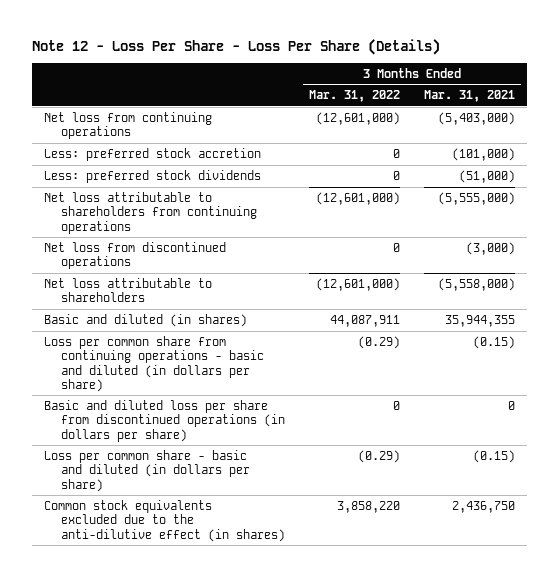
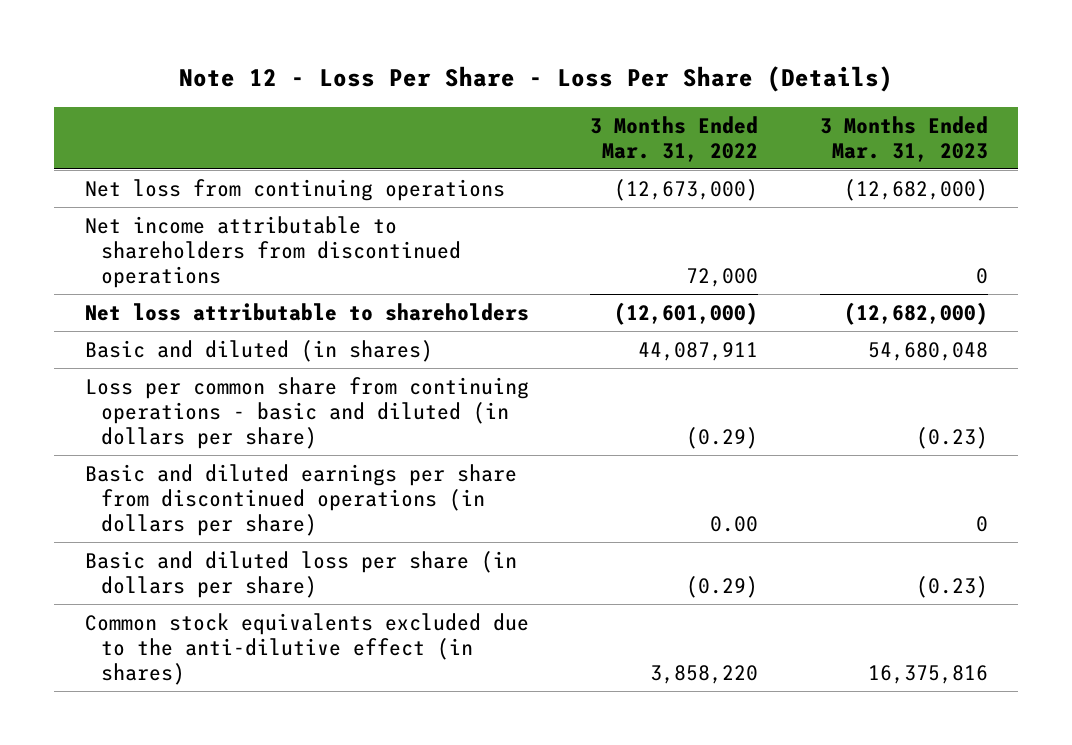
[423,90,515,103] Mar. 31, 2021 -> none
none -> [819,115,988,162] 3 Months Ended Mar. 31, 2023
[43,148,261,162] Less: preferred stock accretion -> none
[43,170,261,184] Less: preferred stock dividends -> none
[43,192,257,234] Net loss attributable to shareholders from continuing operations -> none
[315,112,400,126] (12,601,000) -> [614,178,759,201] (12,673,000)
[43,242,226,270] Net loss from discontinued operations -> [84,215,461,288] Net income attributable to shareholders from discontinued operations
[392,243,400,253] 0 -> [686,267,759,287] 72,000
[43,400,285,442] Basic and diluted loss per share from discontinued operations (in dollars per share) -> [84,463,517,536] Basic and diluted earnings per share from discontinued operations (in dollars per share)
[392,401,400,411] 0 -> [710,515,759,532] 0.00
[43,450,250,492] Loss per common share - basic and diluted (in dollars per share) -> [84,550,517,598] Basic and diluted loss per share (in dollars per share)

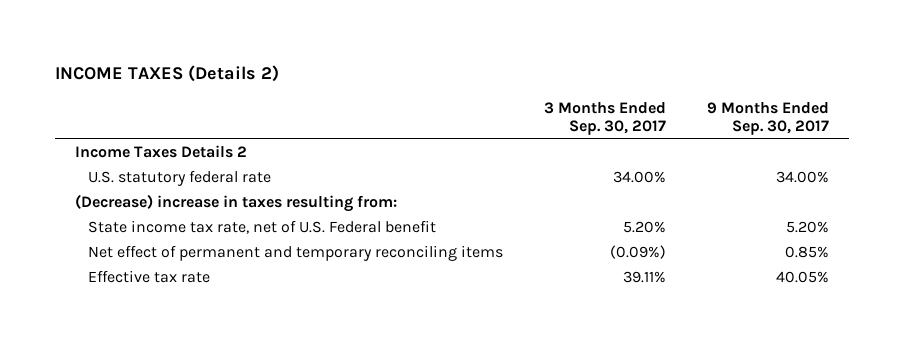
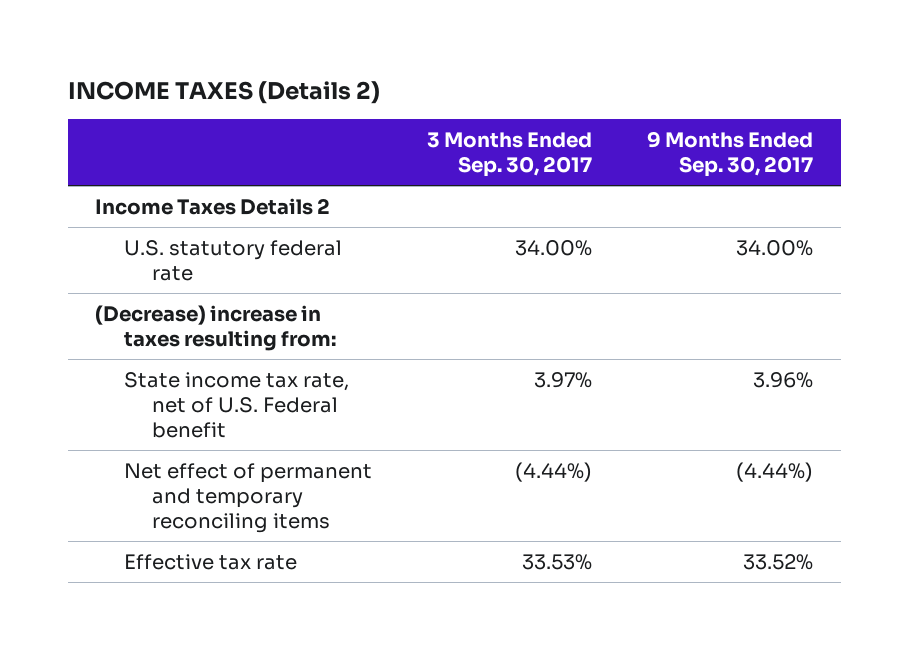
[622,221,666,234] 5.20% -> [533,371,592,388] 3.97%
[785,221,829,234] 5.20% -> [752,371,813,388] 3.96%
[609,245,666,260] (0.09%) -> [514,461,592,482] (4.44%)
[784,246,829,259] 0.85% -> [735,461,813,482] (4.44%)
[622,271,666,284] 39.11% -> [521,553,592,570] 33.53%
[775,271,829,284] 40.05% -> [742,553,813,570] 33.52%

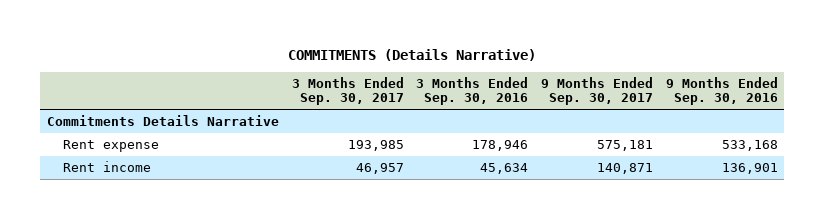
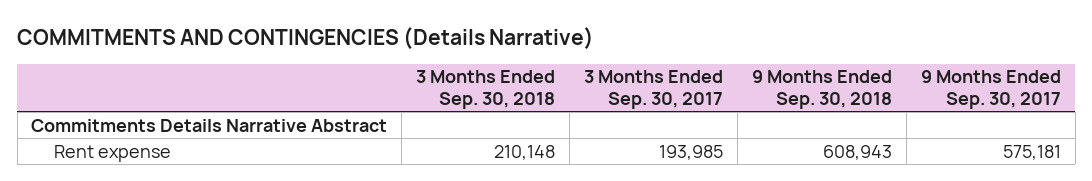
[288,48,537,61] COMMITMENTS (Details Narrative) -> [17,27,595,50] COMMITMENTS AND CONTINGENCIES (Details Narrative)
[416,76,529,106] 3 Months Ended Sep. 30, 2016 -> none
[665,76,778,106] 9 Months Ended Sep. 30, 2016 -> none
none -> [416,70,556,109] 3 Months Ended Sep. 30, 2018
none -> [752,70,893,109] 9 Months Ended Sep. 30, 2018
[46,115,279,127] Commitments Details Narrative -> [31,118,388,132] Commitments Details Narrative Abstract
[63,161,152,173] Rent income -> none

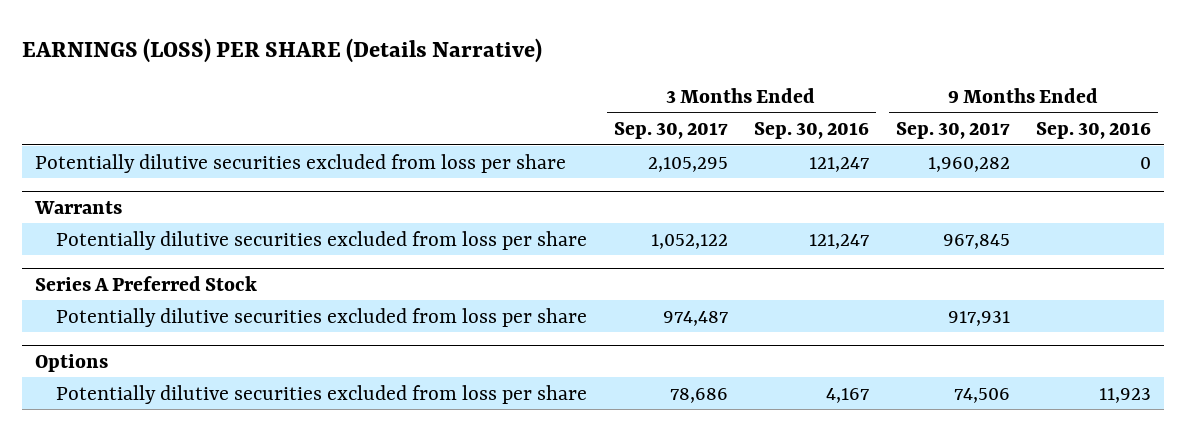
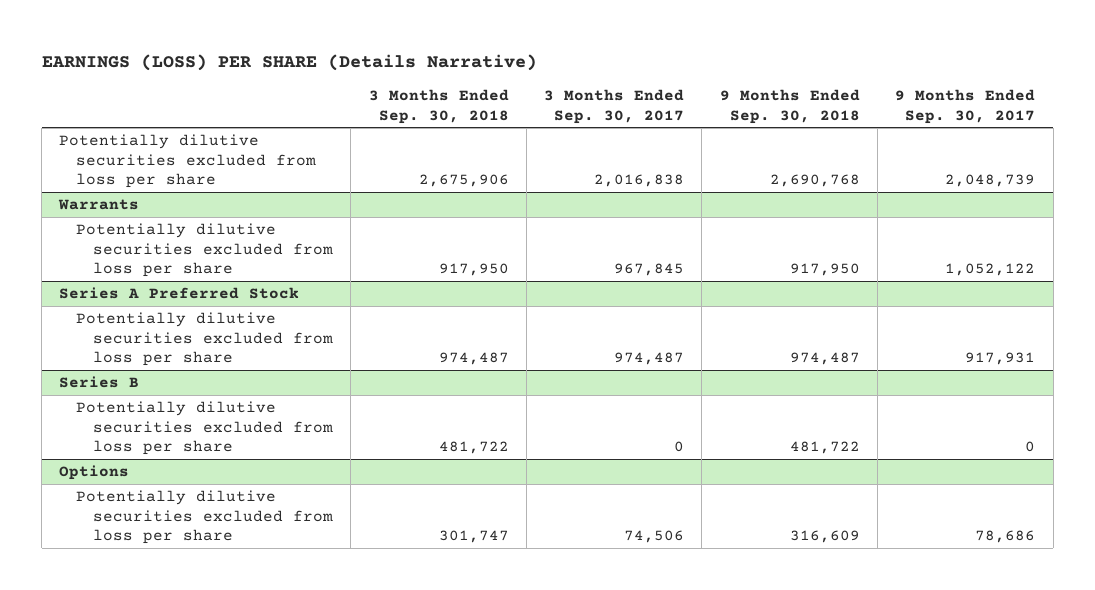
[754,122,870,140] Sep. 30, 2016 -> none
[1036,122,1152,140] Sep. 30, 2016 -> none
none -> [368,88,509,124] 3 Months Ended Sep. 30, 2018
none -> [719,88,860,124] 9 Months Ended Sep. 30, 2018
[647,156,728,172] 2,105,295 -> [594,174,685,188] 2,016,838
[927,156,1010,172] 1,960,282 -> [945,174,1036,188] 2,048,739
[650,233,728,249] 1,052,122 -> [614,263,685,277] 967,845
[942,233,1010,249] 967,845 -> [945,263,1036,277] 1,052,122
none -> [59,376,140,389] Series B
none -> [76,401,334,456] Potentially dilutive securities excluded from loss per share
[669,387,728,403] 78,686 -> [624,530,685,544] 74,506
[953,387,1010,403] 74,506 -> [975,530,1036,544] 78,686

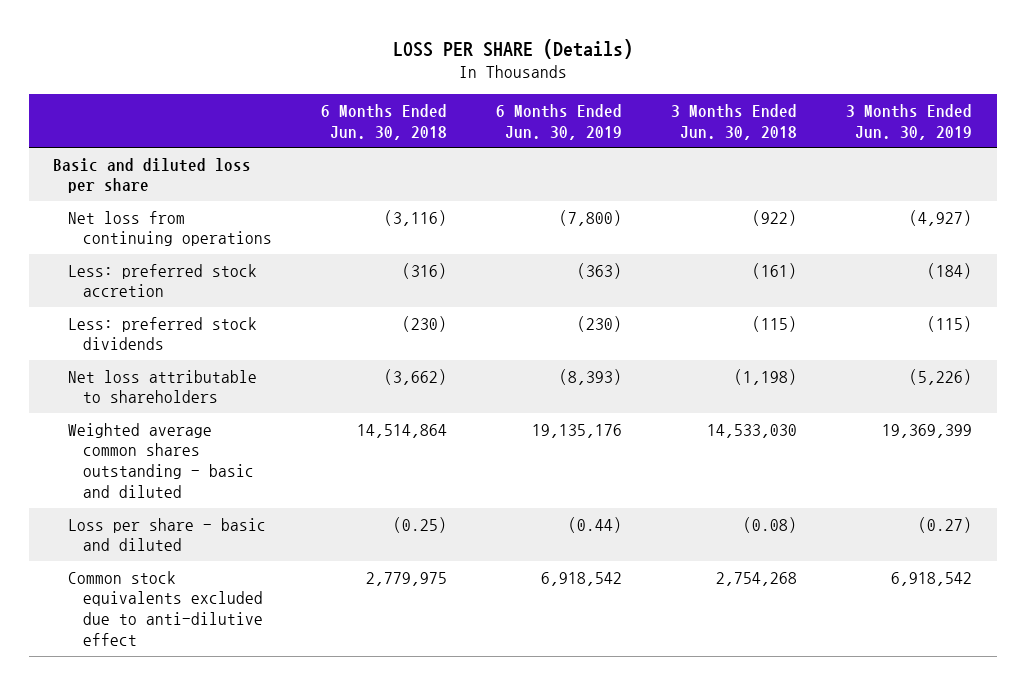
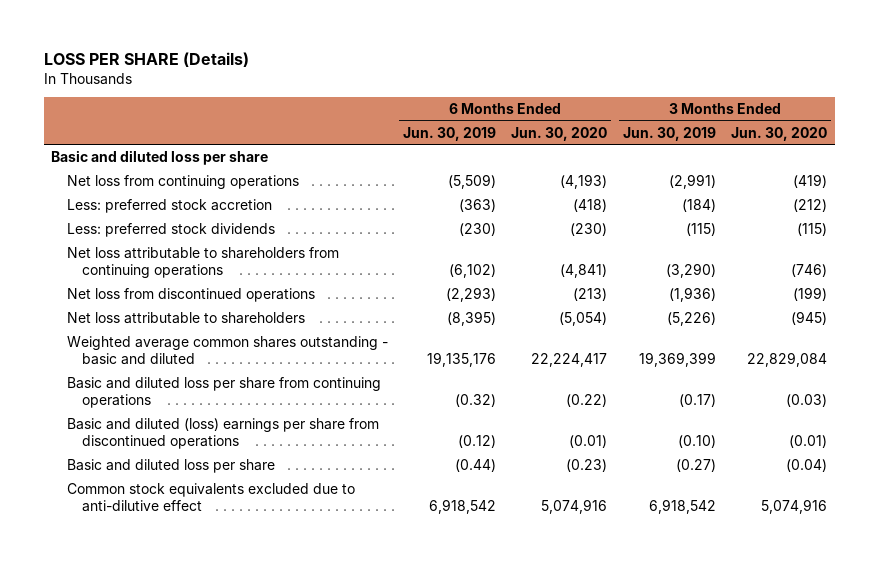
[321,103,448,140] 6 Months Ended Jun. 30, 2018 -> none
[671,103,798,140] 3 Months Ended Jun. 30, 2018 -> none
none -> [511,126,608,141] Jun. 30, 2020
none -> [731,126,828,141] Jun. 30, 2020
[559,209,623,226] (7,800) -> [448,173,497,189] (5,509)
[909,209,973,226] (4,927) -> [668,173,716,189] (2,991)
none -> [66,246,339,279] Net loss attributable to shareholders from continuing operations
none -> [66,287,315,302] Net loss from discontinued operations
[559,368,623,385] (8,393) -> [447,310,497,326] (8,395)
none -> [66,376,381,409] Basic and diluted loss per share from continuing operations
none -> [66,417,379,450] Basic and diluted (loss) earnings per share from discontinued operations
[68,517,267,552] Loss per share - basic and diluted -> [66,458,275,473] Basic and diluted loss per share

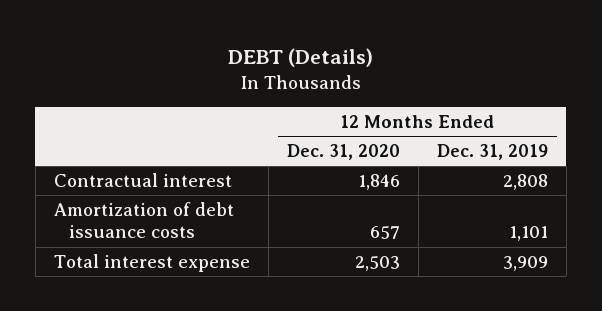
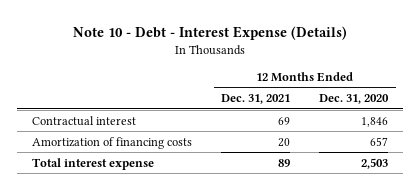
[227,47,373,67] DEBT (Details) -> [73,25,348,40] Note 10 - Debt - Interest Expense (Details)
[436,144,548,161] Dec. 31, 2019 -> none
none -> [221,94,291,105] Dec. 31, 2021
[53,201,234,239] Amortization of debt issuance costs -> [32,136,193,149] Amortization of financing costs

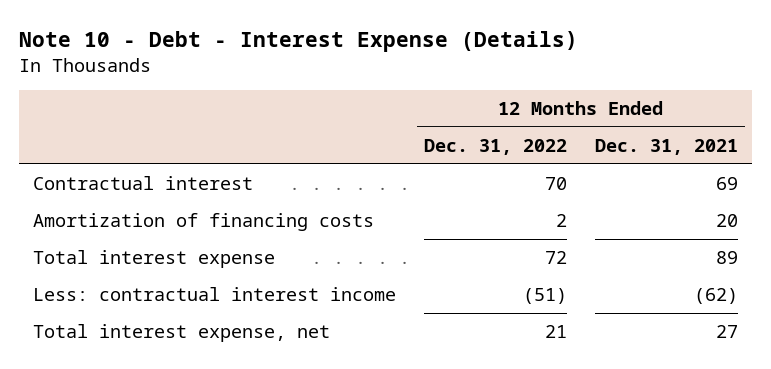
[319,94,390,105] Dec. 31, 2020 -> none
none -> [424,138,568,155] Dec. 31, 2022
none -> [32,286,396,301] Less: contractual interest income
none -> [32,323,330,342] Total interest expense, net

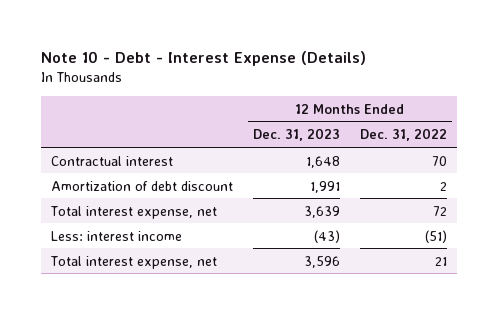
[595,138,739,155] Dec. 31, 2021 -> none
none -> [253,128,341,142] Dec. 31, 2023
[32,212,374,231] Amortization of financing costs -> [51,180,234,191] Amortization of debt discount
[32,249,275,268] Total interest expense -> [50,205,218,219] Total interest expense, net
[32,286,396,301] Less: contractual interest income -> [51,230,183,241] Less: interest income

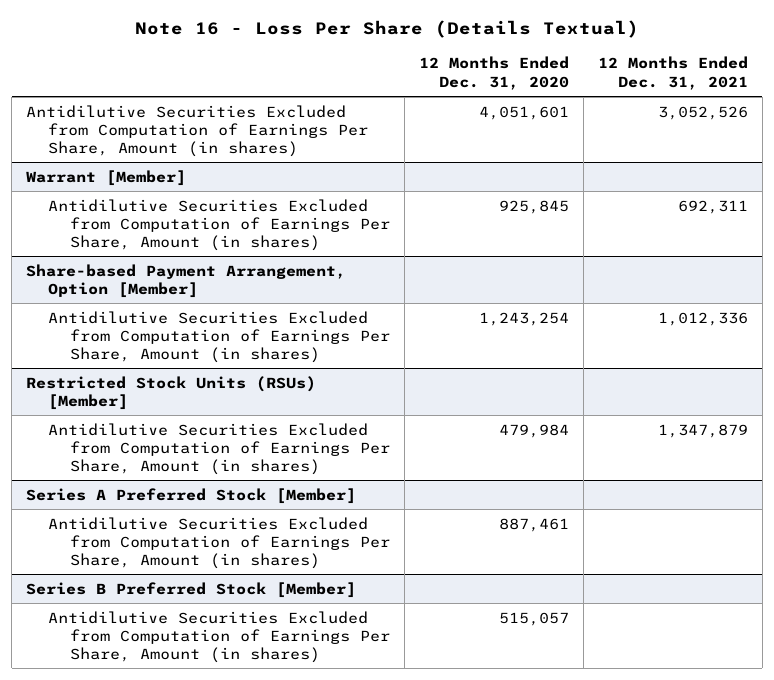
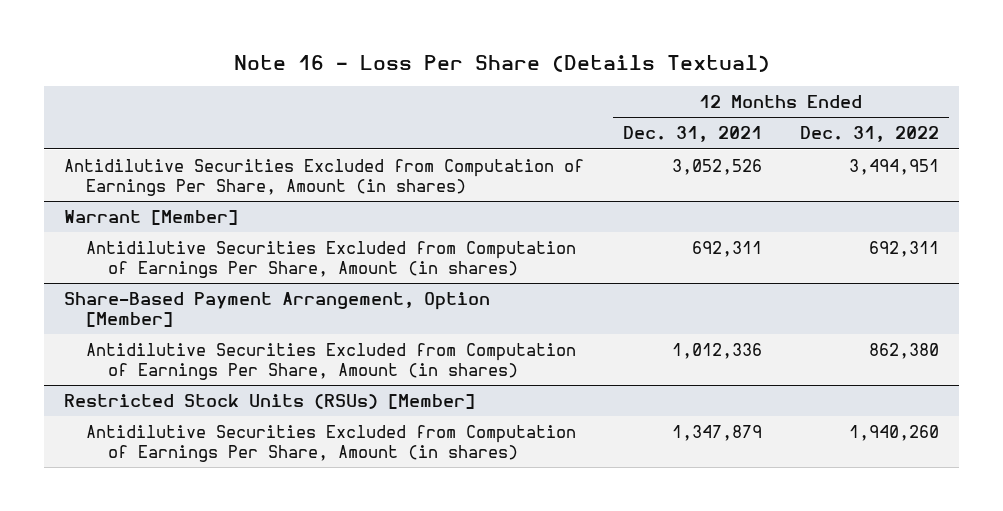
[418,56,569,90] 12 Months Ended Dec. 31, 2020 -> none
none -> [800,126,940,143] Dec. 31, 2022
[26,263,347,298] Share-based Payment Arrangement, Option [Member] -> [63,291,490,327] Share-Based Payment Arrangement, Option [Member]
[26,487,357,504] Series A Preferred Stock [Member] -> none
[48,516,390,570] Antidilutive Securities Excluded from Computation of Earnings Per Share, Amount (in shares) -> none
[26,581,357,598] Series B Preferred Stock [Member] -> none
[48,610,390,664] Antidilutive Securities Excluded from Computation of Earnings Per Share, Amount (in shares) -> none

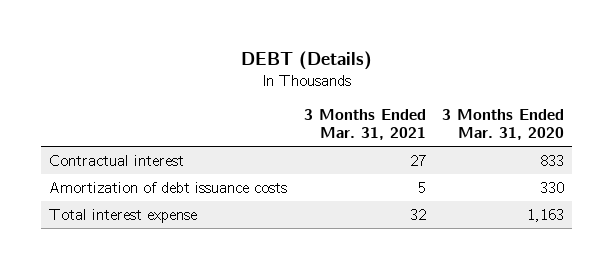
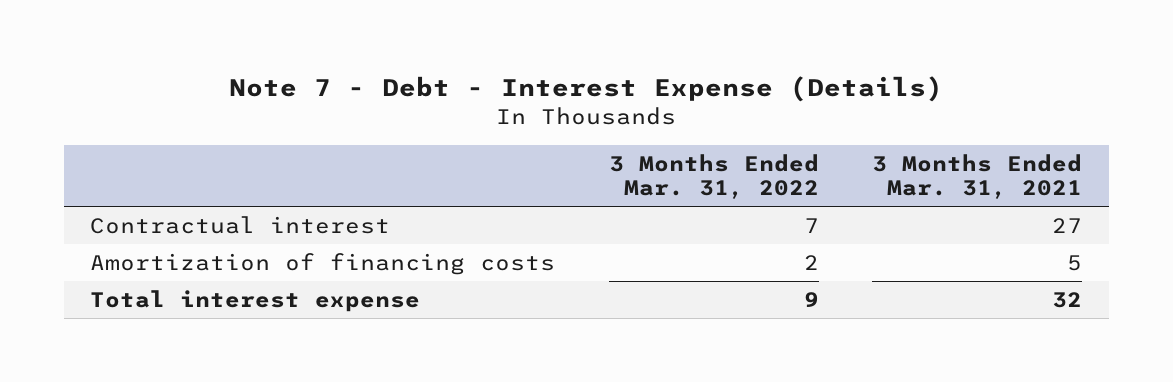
[240,51,372,71] DEBT (Details) -> [229,76,944,103] Note 7 - Debt - Interest Expense (Details)
[442,109,565,141] 3 Months Ended Mar. 31, 2020 -> none
none -> [608,153,819,200] 3 Months Ended Mar. 31, 2022
[49,181,288,193] Amortization of debt issuance costs -> [90,252,556,275] Amortization of financing costs

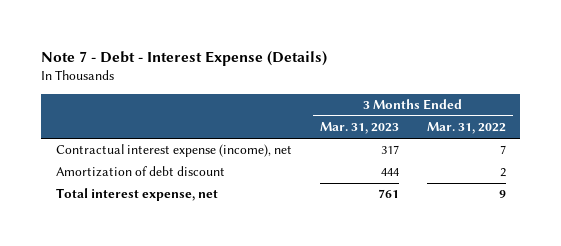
[872,153,1083,200] 3 Months Ended Mar. 31, 2021 -> none
none -> [319,122,399,135] Mar. 31, 2023
[90,215,391,234] Contractual interest -> [55,144,292,158] Contractual interest expense (income), net
[90,252,556,275] Amortization of financing costs -> [55,166,225,178] Amortization of debt discount
[90,289,421,312] Total interest expense -> [55,188,218,202] Total interest expense, net

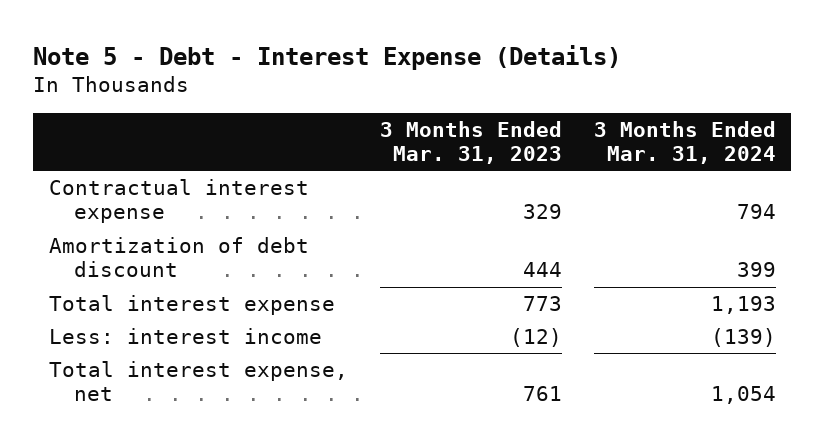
[41,51,328,67] Note 7 - Debt - Interest Expense (Details) -> [33,44,622,70] Note 5 - Debt - Interest Expense (Details)
[426,122,506,135] Mar. 31, 2022 -> none
none -> [593,120,776,164] 3 Months Ended Mar. 31, 2024
[55,144,292,158] Contractual interest expense (income), net -> [49,179,310,224] Contractual interest expense
[380,145,399,155] 317 -> [522,204,562,220] 329
none -> [49,295,336,316] Total interest expense
none -> [49,328,323,345] Less: interest income

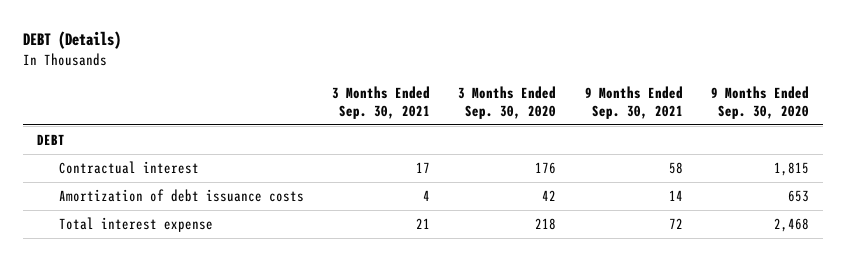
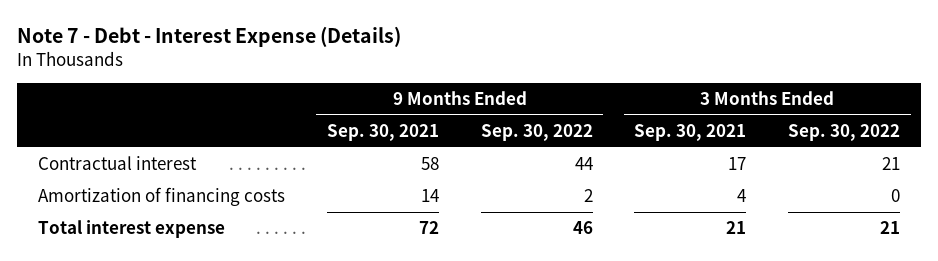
[22,31,121,50] DEBT (Details) -> [17,26,402,48] Note 7 - Debt - Interest Expense (Details)
[458,85,557,120] 3 Months Ended Sep. 30, 2020 -> none
[710,85,809,120] 9 Months Ended Sep. 30, 2020 -> none
none -> [480,123,593,141] Sep. 30, 2022
none -> [788,123,901,141] Sep. 30, 2022
[36,133,65,145] DEBT -> none
[58,188,304,202] Amortization of debt issuance costs -> [38,187,286,207] Amortization of financing costs

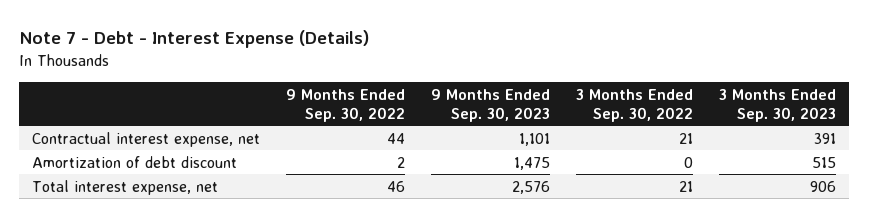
[326,123,439,141] Sep. 30, 2021 -> none
[634,123,747,141] Sep. 30, 2021 -> none
none -> [431,89,551,122] 9 Months Ended Sep. 30, 2023
none -> [719,89,837,122] 3 Months Ended Sep. 30, 2023
[38,156,198,171] Contractual interest -> [32,131,261,147] Contractual interest expense, net
[38,187,286,207] Amortization of financing costs -> [32,155,238,168] Amortization of debt discount
[38,220,226,239] Total interest expense -> [32,179,219,195] Total interest expense, net

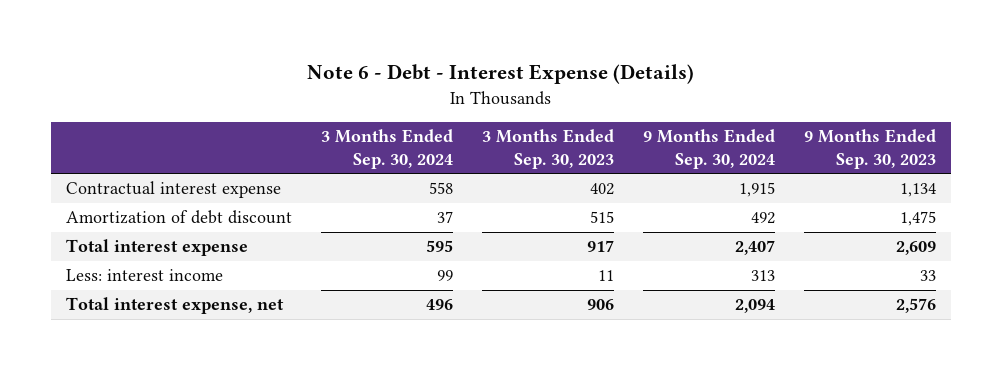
[19,30,370,49] Note 7 - Debt - Interest Expense (Details) -> [306,64,694,85] Note 6 - Debt - Interest Expense (Details)
[286,89,406,122] 9 Months Ended Sep. 30, 2022 -> none
[576,89,694,122] 3 Months Ended Sep. 30, 2022 -> none
none -> [320,129,453,170] 3 Months Ended Sep. 30, 2024
none -> [643,129,776,170] 9 Months Ended Sep. 30, 2024
[32,131,261,147] Contractual interest expense, net -> [65,181,281,199] Contractual interest expense
[519,132,551,146] 1,101 -> [900,183,937,198] 1,134
[814,132,837,144] 391 -> [589,183,614,196] 402
none -> [65,239,248,257] Total interest expense
none -> [65,269,223,282] Less: interest income

